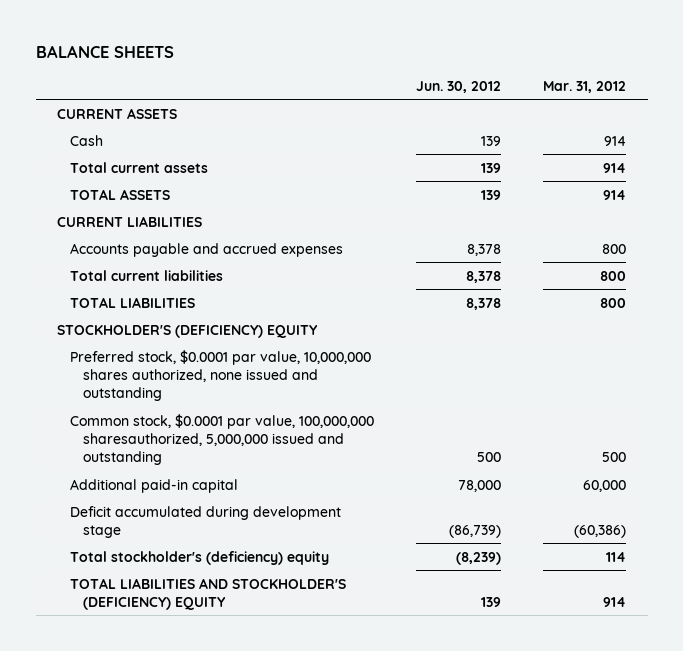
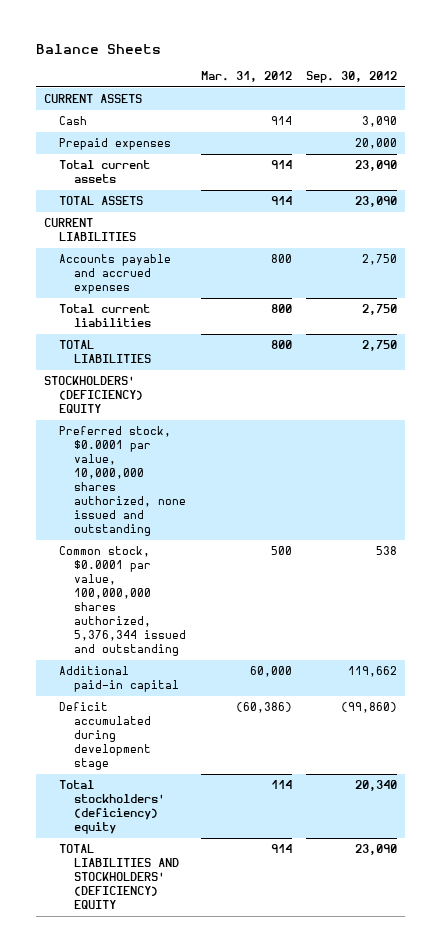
[35,44,174,58] BALANCE SHEETS -> [36,43,162,54] Balance Sheets
[416,80,502,93] Jun. 30, 2012 -> none
none -> [306,71,398,84] Sep. 30, 2012
none -> [59,138,172,151] Prepaid expenses
[56,324,318,338] STOCKHOLDER'S (DEFICIENCY) EQUITY -> [43,376,144,414] STOCKHOLDERS' (DEFICIENCY) EQUITY
[70,413,375,466] Common stock, $0.0001 par value, 100,000,000 sharesauthorized, 5,000,000 issued and outstanding -> [59,546,187,657] Common stock, $0.0001 par value, 100,000,000 shares authorized, 5,376,344 issued and outstanding
[70,550,330,565] Total stockholder's (deficiency) equity -> [59,780,166,835] Total stockholders' (deficiency) equity
[70,577,347,610] TOTAL LIABILITIES AND STOCKHOLDER'S (DEFICIENCY) EQUITY -> [59,844,180,910] TOTAL LIABILITIES AND STOCKHOLDERS' (DEFICIENCY) EQUITY

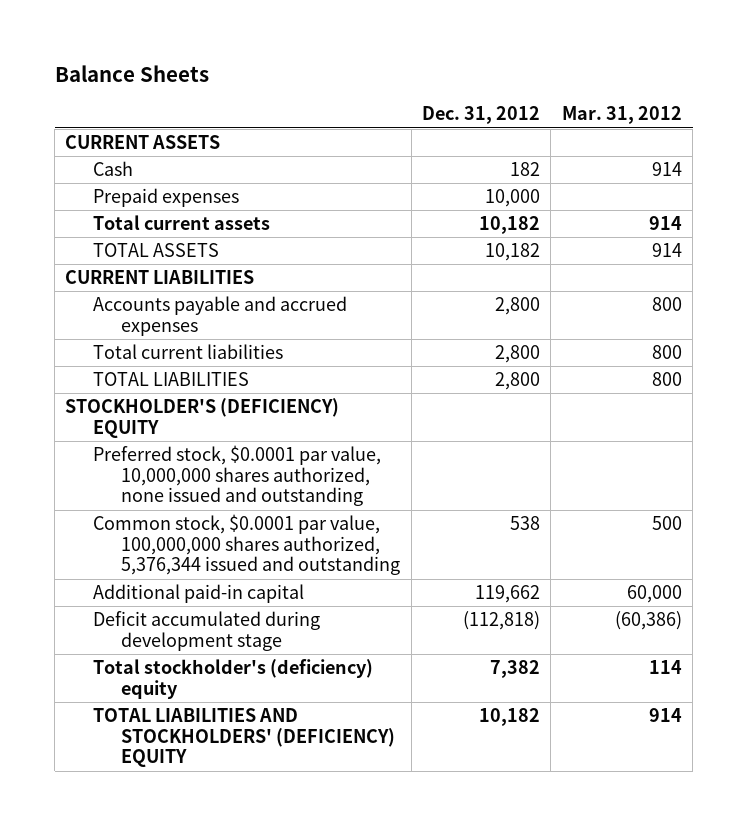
[306,71,398,84] Sep. 30, 2012 -> none
none -> [421,106,540,125] Dec. 31, 2012
[43,376,144,414] STOCKHOLDERS' (DEFICIENCY) EQUITY -> [65,398,340,438] STOCKHOLDER'S (DEFICIENCY) EQUITY
[59,780,166,835] Total stockholders' (deficiency) equity -> [93,659,374,699] Total stockholder's (deficiency) equity

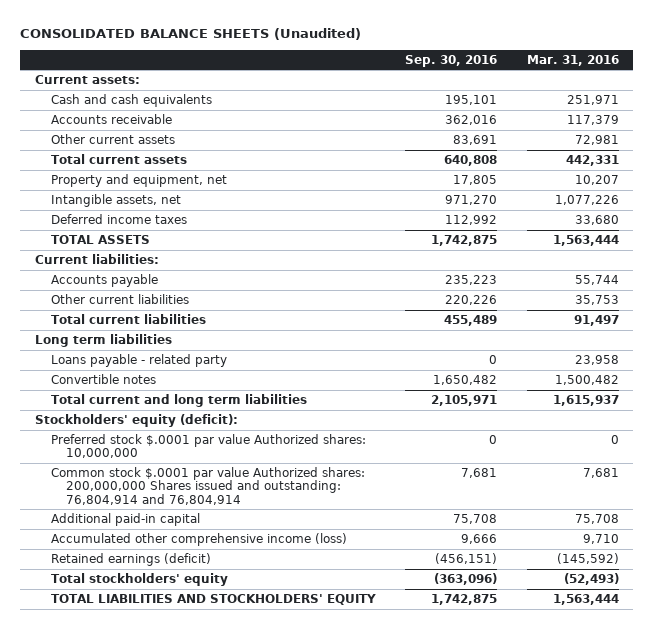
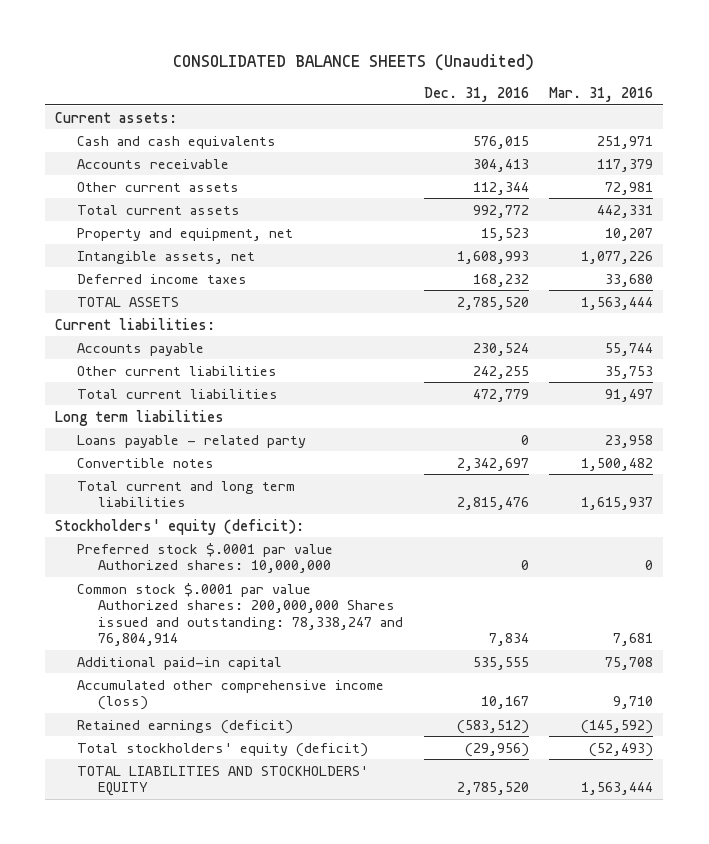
[405,54,498,67] Sep. 30, 2016 -> none
none -> [423,87,529,103] Dec. 31, 2016
[50,466,365,505] Common stock $.0001 par value Authorized shares: 200,000,000 Shares issued and outstanding: 76,804,914 and 76,804,914 -> [76,582,404,647] Common stock $.0001 par value Authorized shares: 200,000,000 Shares issued and outstanding: 78,338,247 and 76,804,914
[50,572,228,586] Total stockholders' equity -> [76,742,368,757] Total stockholders' equity (deficit)

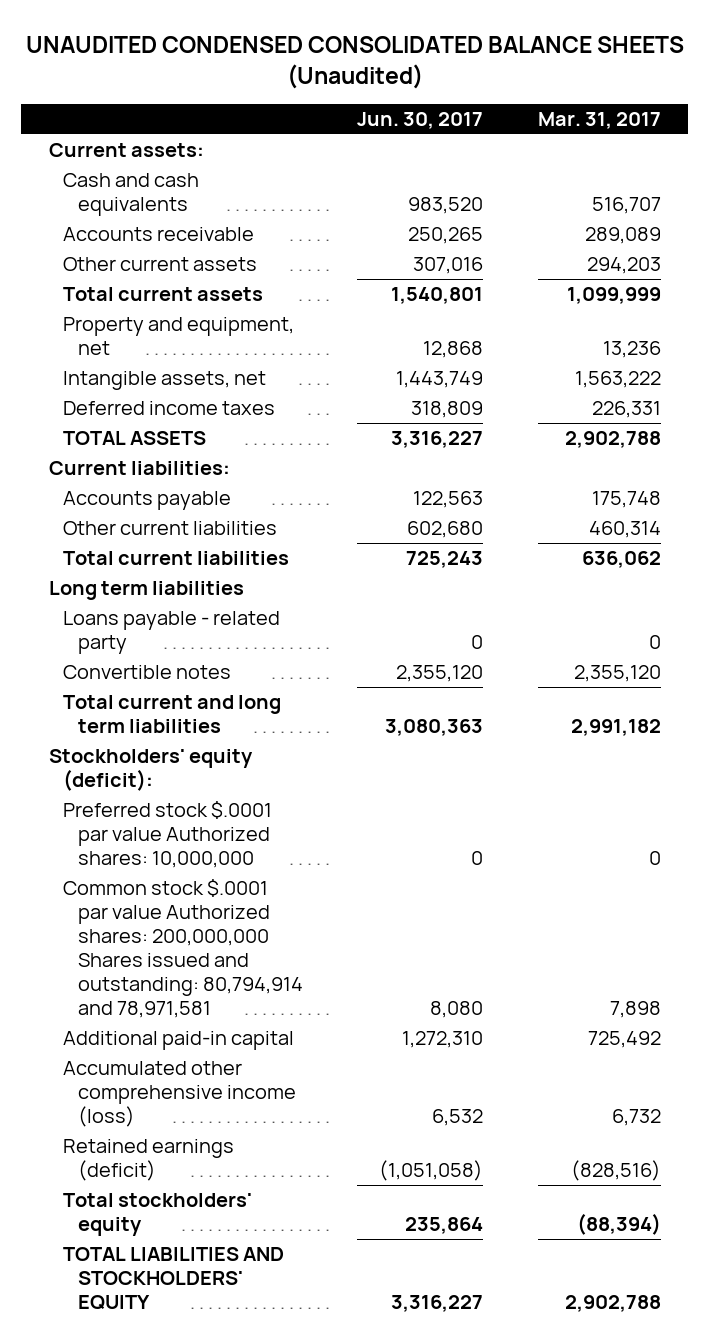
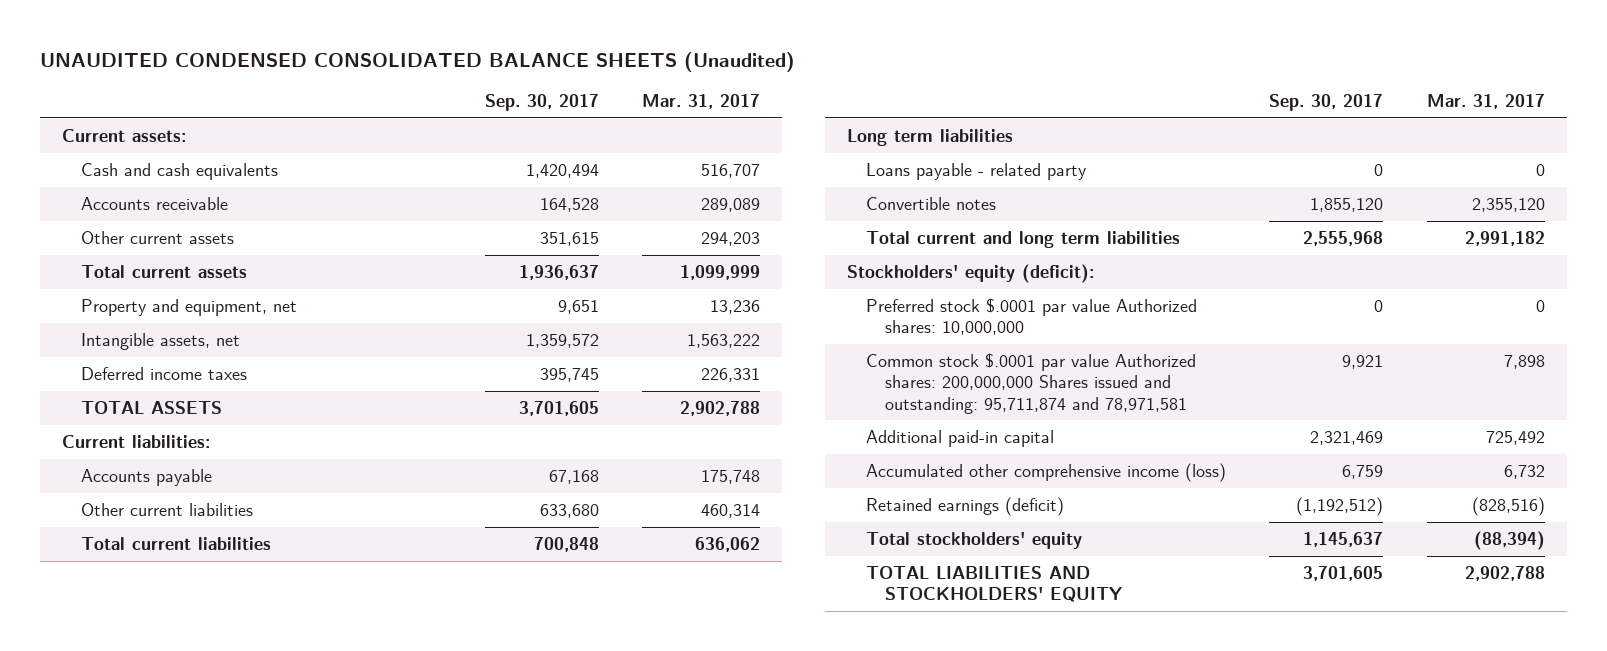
[357,112,484,130] Jun. 30, 2017 -> none
none -> [484,94,599,112] Sep. 30, 2017
[63,879,304,1019] Common stock $.0001 par value Authorized shares: 200,000,000 Shares issued and outstanding: 80,794,914 and 78,971,581 -> [866,352,1197,414] Common stock $.0001 par value Authorized shares: 200,000,000 Shares issued and outstanding: 95,711,874 and 78,971,581

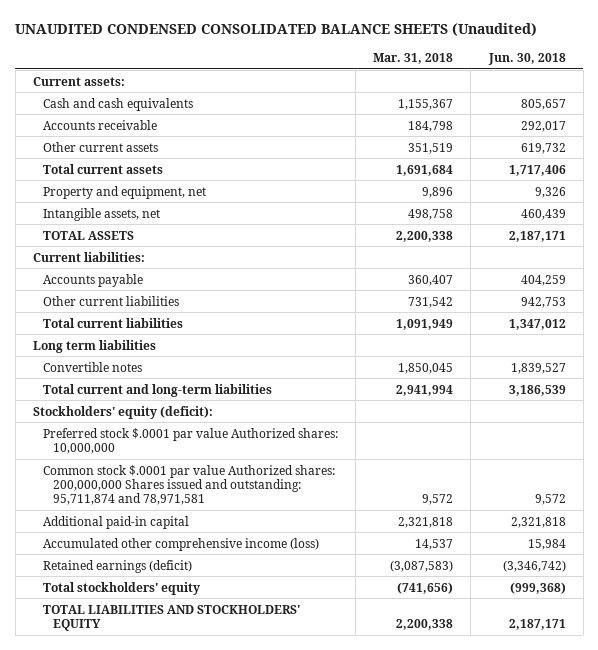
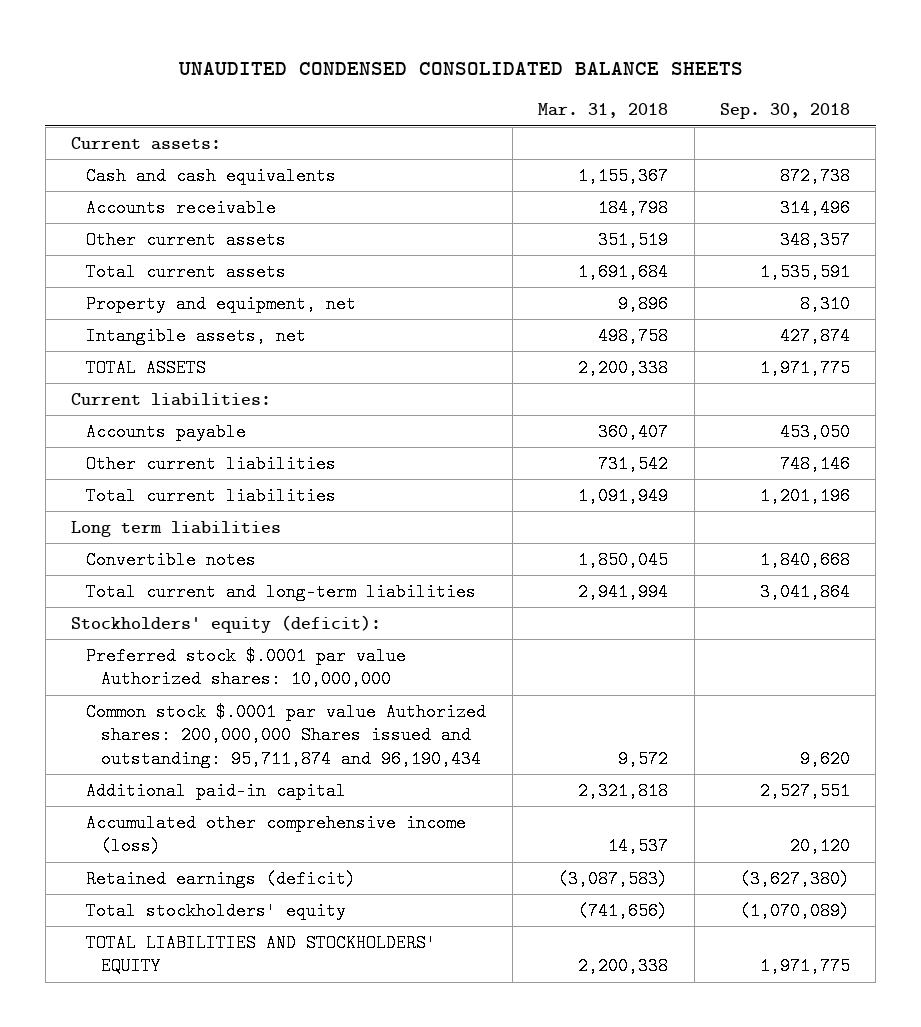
[15,22,538,36] UNAUDITED CONDENSED CONSOLIDATED BALANCE SHEETS (Unaudited) -> [177,61,743,75] UNAUDITED CONDENSED CONSOLIDATED BALANCE SHEETS
[487,52,566,65] Jun. 30, 2018 -> none
none -> [720,103,851,120] Sep. 30, 2018
[42,464,335,505] Common stock $.0001 par value Authorized shares: 200,000,000 Shares issued and outstanding: 95,711,874 and 78,971,581 -> [86,702,487,768] Common stock $.0001 par value Authorized shares: 200,000,000 Shares issued and outstanding: 95,711,874 and 96,190,434

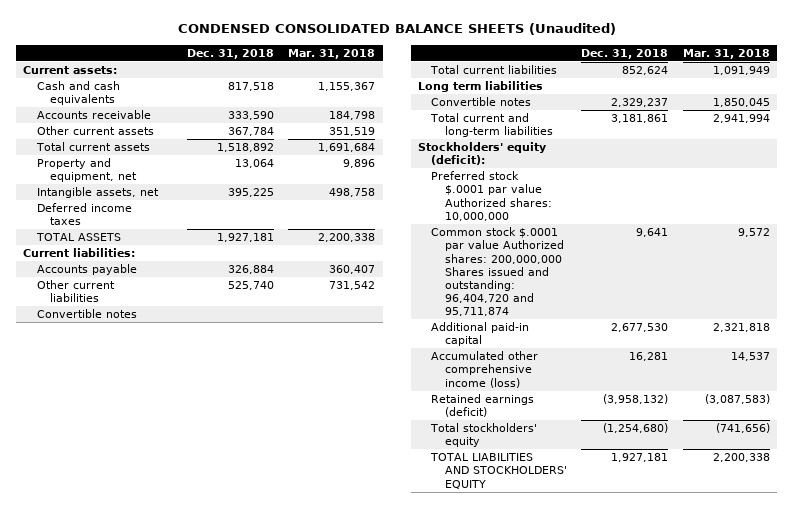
[177,61,743,75] UNAUDITED CONDENSED CONSOLIDATED BALANCE SHEETS -> [177,23,616,36] CONDENSED CONSOLIDATED BALANCE SHEETS (Unaudited)
[720,103,851,120] Sep. 30, 2018 -> none
none -> [186,48,274,59] Dec. 31, 2018
none -> [36,203,132,226] Deferred income taxes
none -> [36,309,137,319] Convertible notes
[86,702,487,768] Common stock $.0001 par value Authorized shares: 200,000,000 Shares issued and outstanding: 95,711,874 and 96,190,434 -> [431,227,564,317] Common stock $.0001 par value Authorized shares: 200,000,000 Shares issued and outstanding: 96,404,720 and 95,711,874

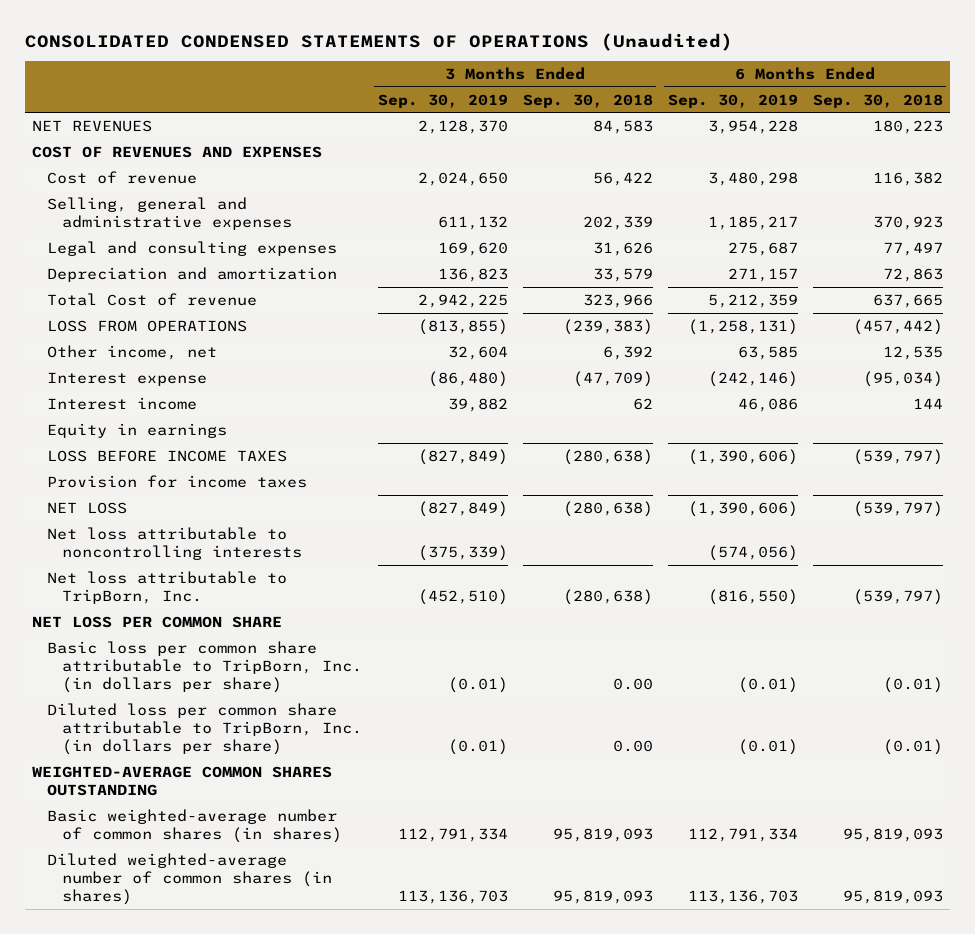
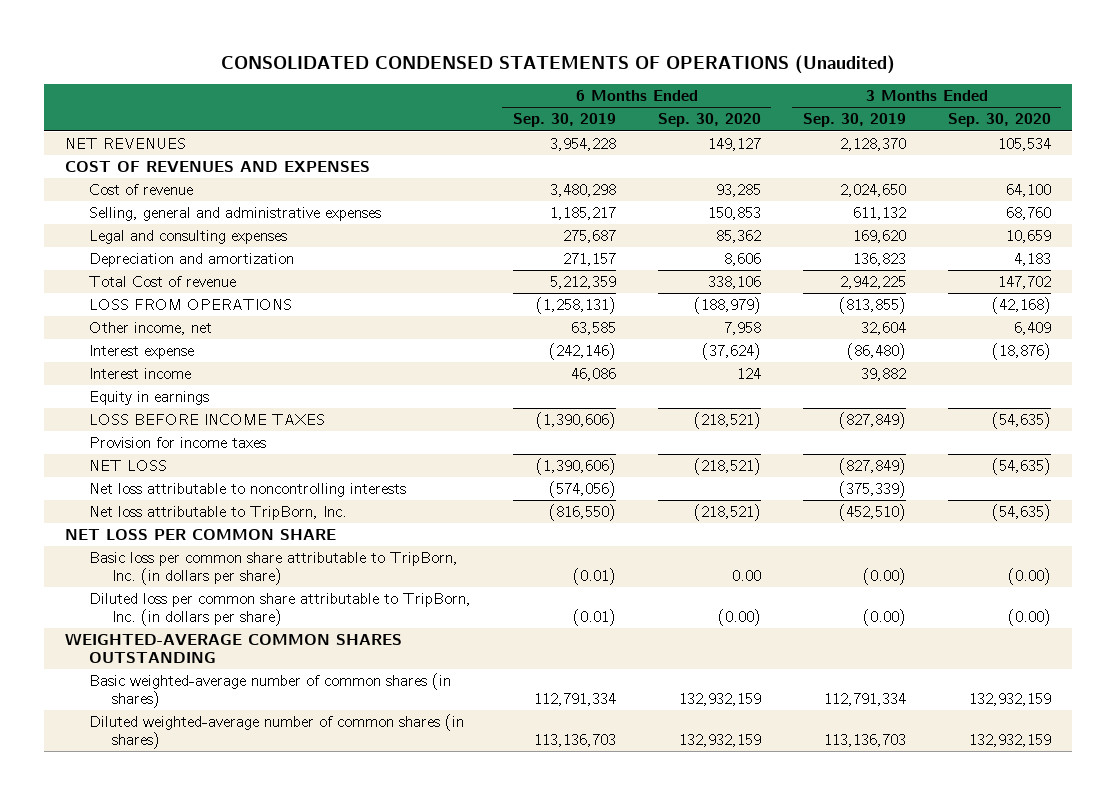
[522,93,653,108] Sep. 30, 2018 -> none
[812,93,943,108] Sep. 30, 2018 -> none
none -> [657,113,761,128] Sep. 30, 2020
none -> [947,113,1051,128] Sep. 30, 2020
[447,676,508,693] (0.01) -> [862,568,906,586] (0.00)
[447,738,508,755] (0.01) -> [862,609,906,627] (0.00)

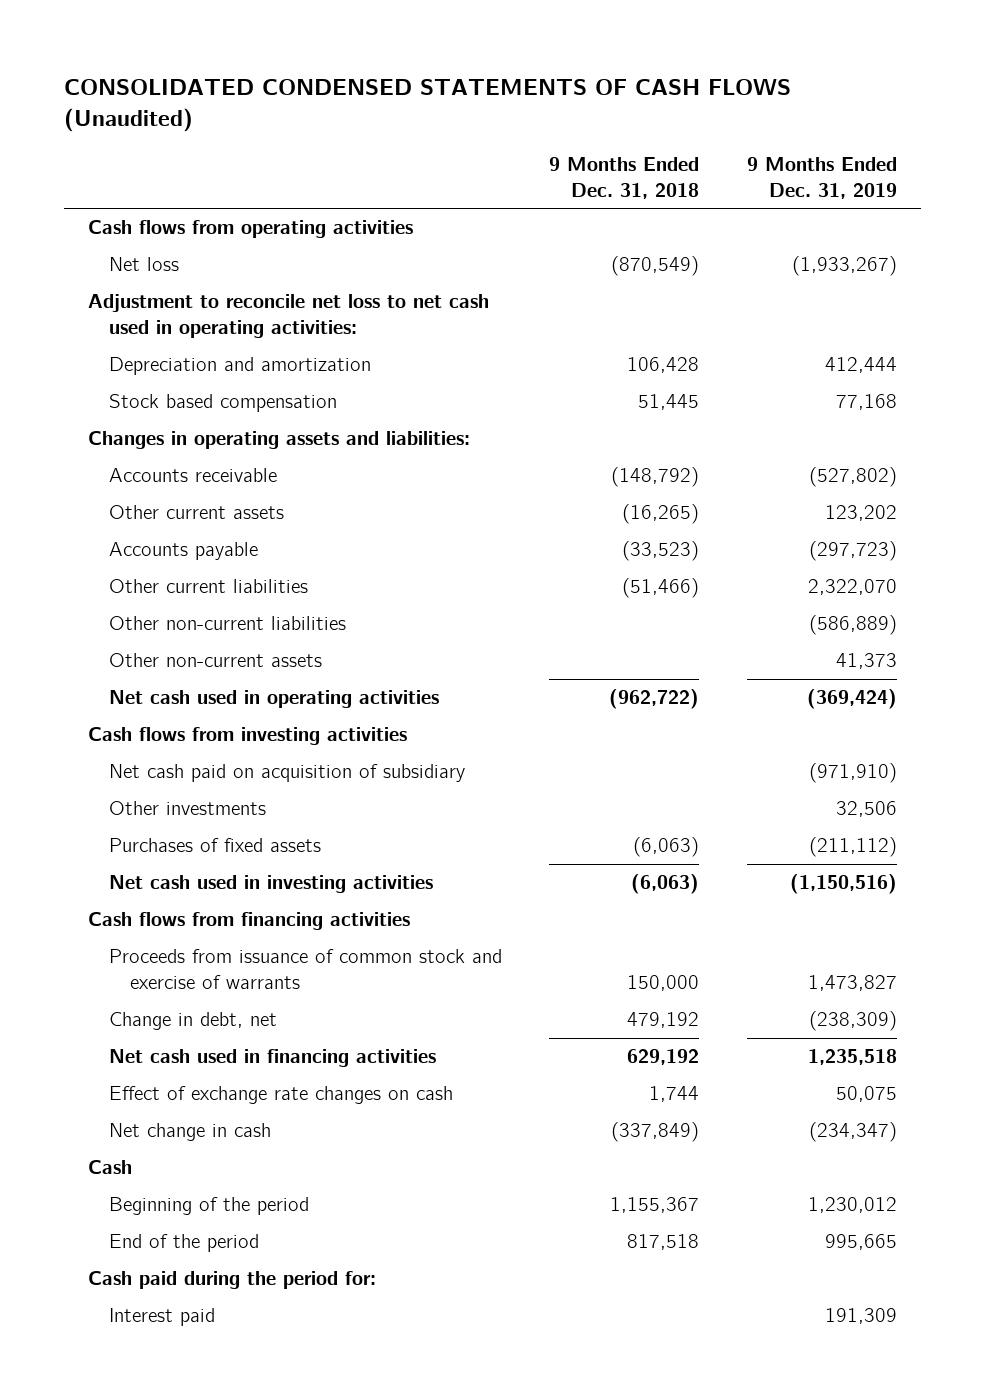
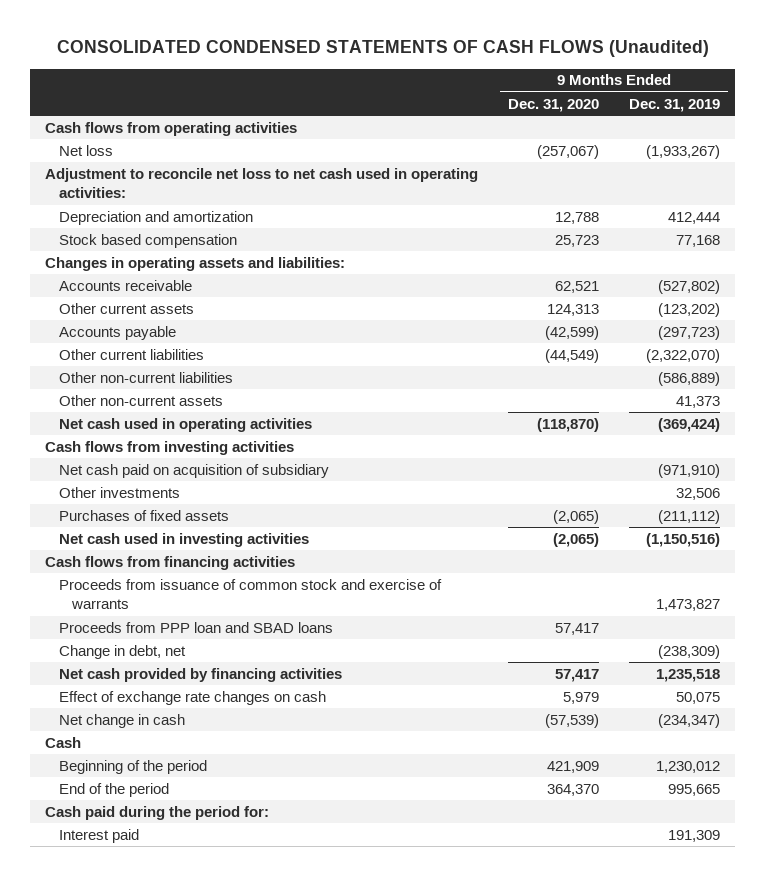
[549,156,700,199] 9 Months Ended Dec. 31, 2018 -> none
none -> [508,98,600,112] Dec. 31, 2020
[824,505,897,522] 123,202 -> [658,302,721,317] (123,202)
[807,579,897,596] 2,322,070 -> [646,348,721,363] (2,322,070)
none -> [58,621,333,633] Proceeds from PPP loan and SBAD loans
[108,1049,436,1068] Net cash used in financing activities -> [58,667,342,682] Net cash provided by financing activities

